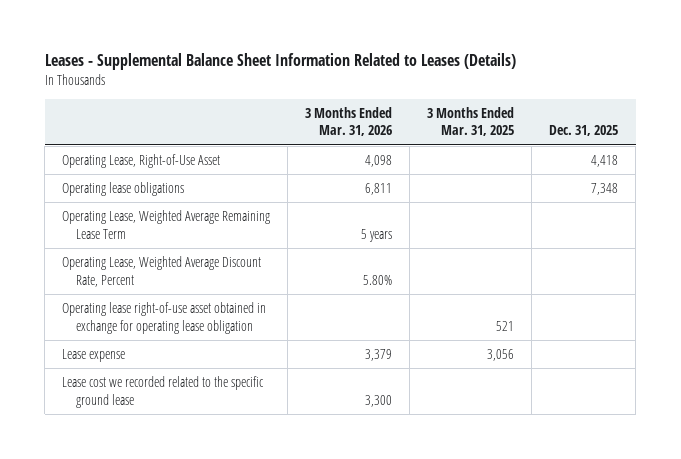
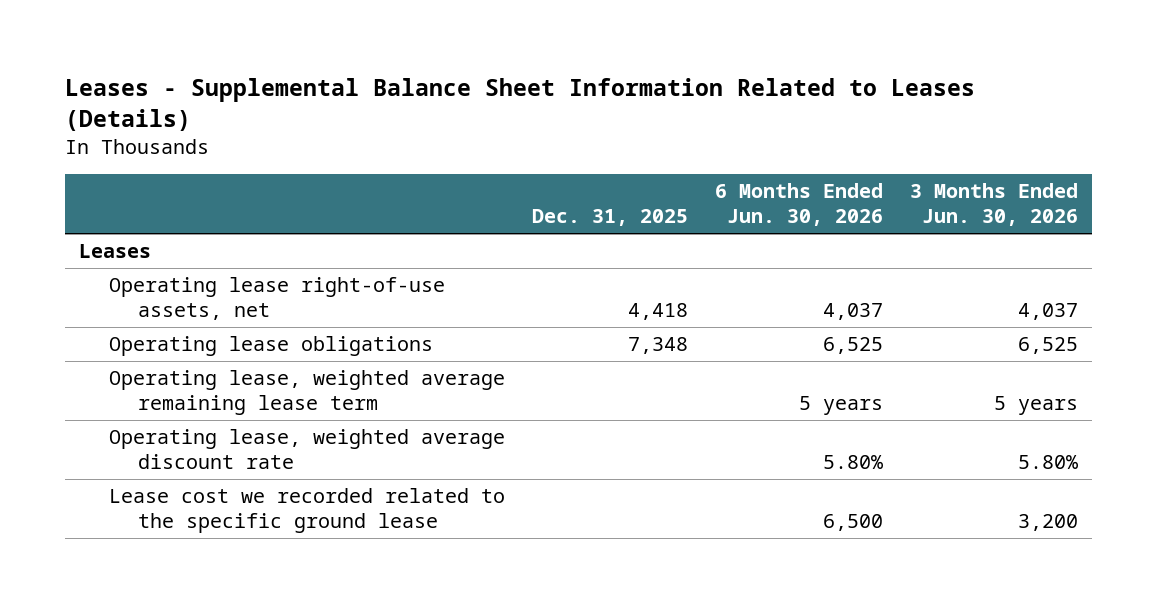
[305,106,393,137] 3 Months Ended Mar. 31, 2026 -> none
[427,106,515,137] 3 Months Ended Mar. 31, 2025 -> none
none -> [715,183,884,227] 6 Months Ended Jun. 30, 2026
none -> [910,183,1079,227] 3 Months Ended Jun. 30, 2026
none -> [79,244,152,259] Leases
[62,154,221,169] Operating Lease, Right-of-Use Asset -> [108,277,445,321] Operating lease right-of-use assets, net
[62,302,267,334] Operating lease right-of-use asset obtained in exchange for operating lease obligation -> none
[62,349,126,363] Lease expense -> none
[62,210,271,239] Operating Lease, Weighted Average Remaining Lease Term -> [108,370,505,416] Operating lease, weighted average remaining lease term
[62,256,262,287] Operating Lease, Weighted Average Discount Rate, Percent -> [108,429,505,470] Operating lease, weighted average discount rate

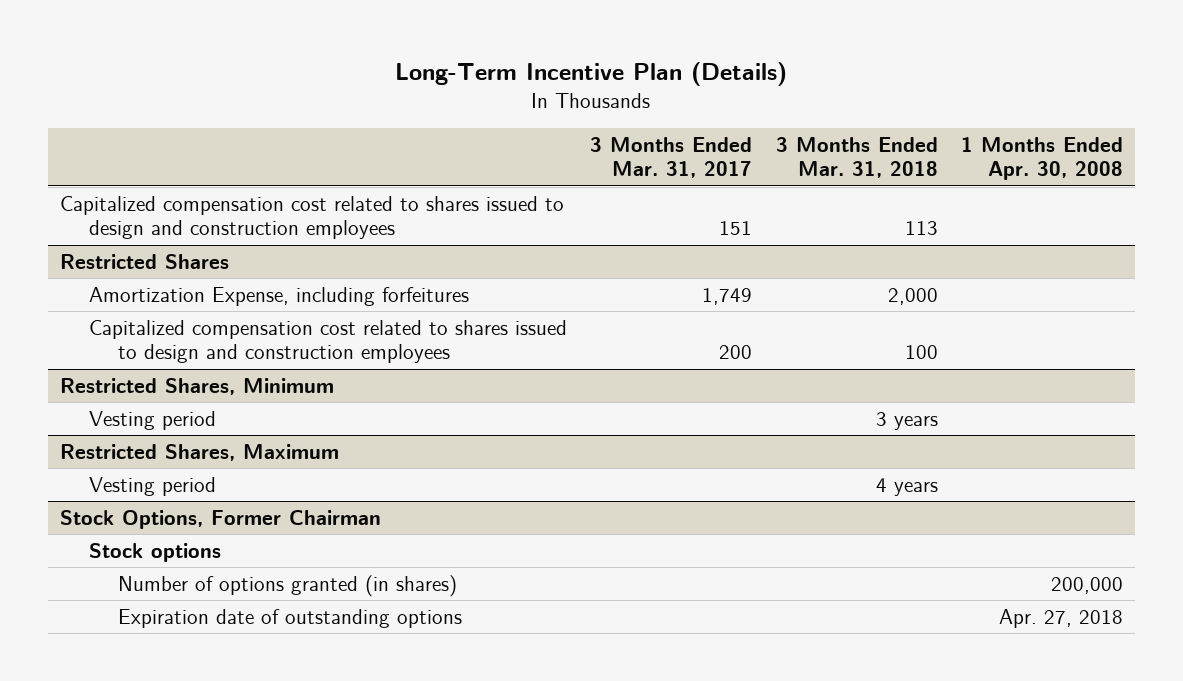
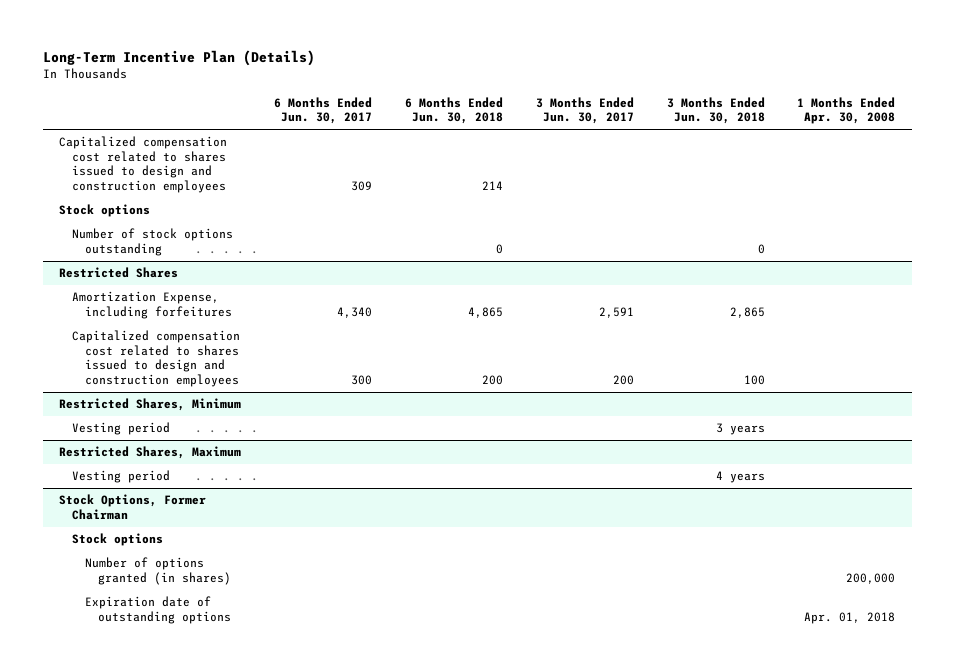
[590,136,753,179] 3 Months Ended Mar. 31, 2017 -> none
[775,136,938,179] 3 Months Ended Mar. 31, 2018 -> none
none -> [274,96,373,125] 6 Months Ended Jun. 30, 2017
none -> [404,96,503,125] 6 Months Ended Jun. 30, 2018
none -> [535,96,634,125] 3 Months Ended Jun. 30, 2017
none -> [666,96,765,125] 3 Months Ended Jun. 30, 2018
none -> [59,204,151,218] Stock options
none -> [71,228,233,256] Number of stock options outstanding
[999,608,1124,628] Apr. 27, 2018 -> [804,611,896,624] Apr. 01, 2018

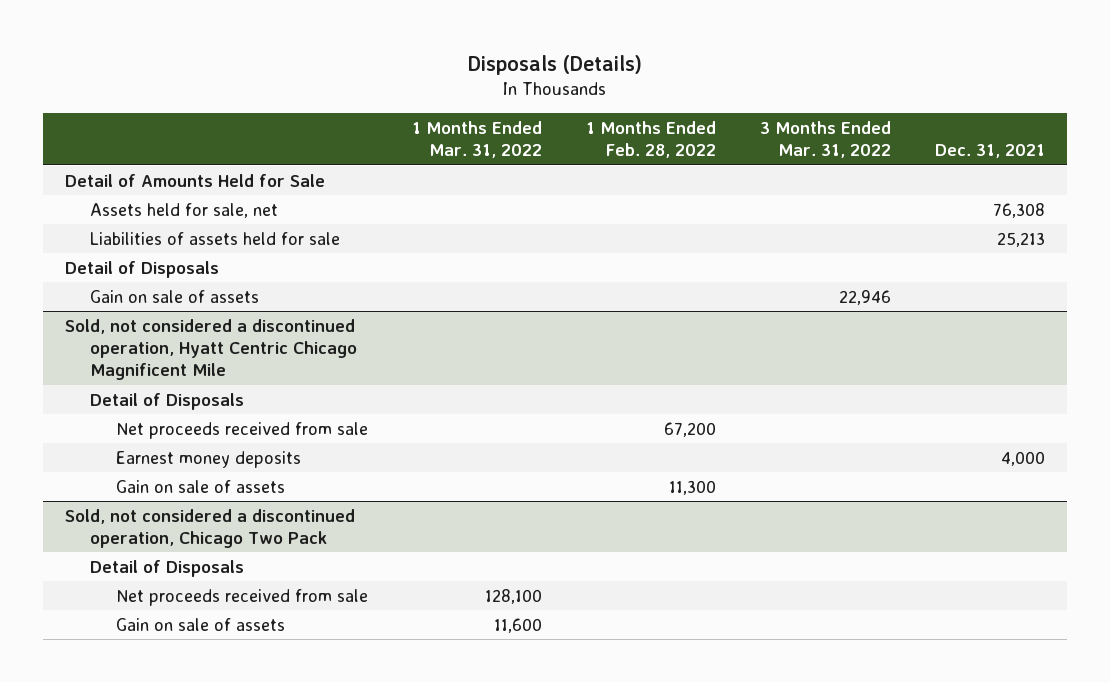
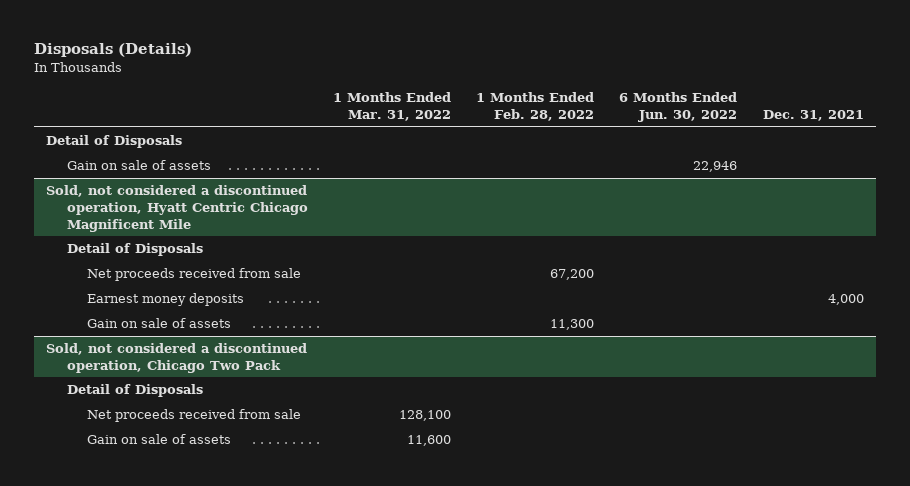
[759,121,891,159] 3 Months Ended Mar. 31, 2022 -> none
none -> [619,92,738,123] 6 Months Ended Jun. 30, 2022
[64,173,325,187] Detail of Amounts Held for Sale -> none
[90,202,279,218] Assets held for sale, net -> none
[90,231,341,245] Liabilities of assets held for sale -> none

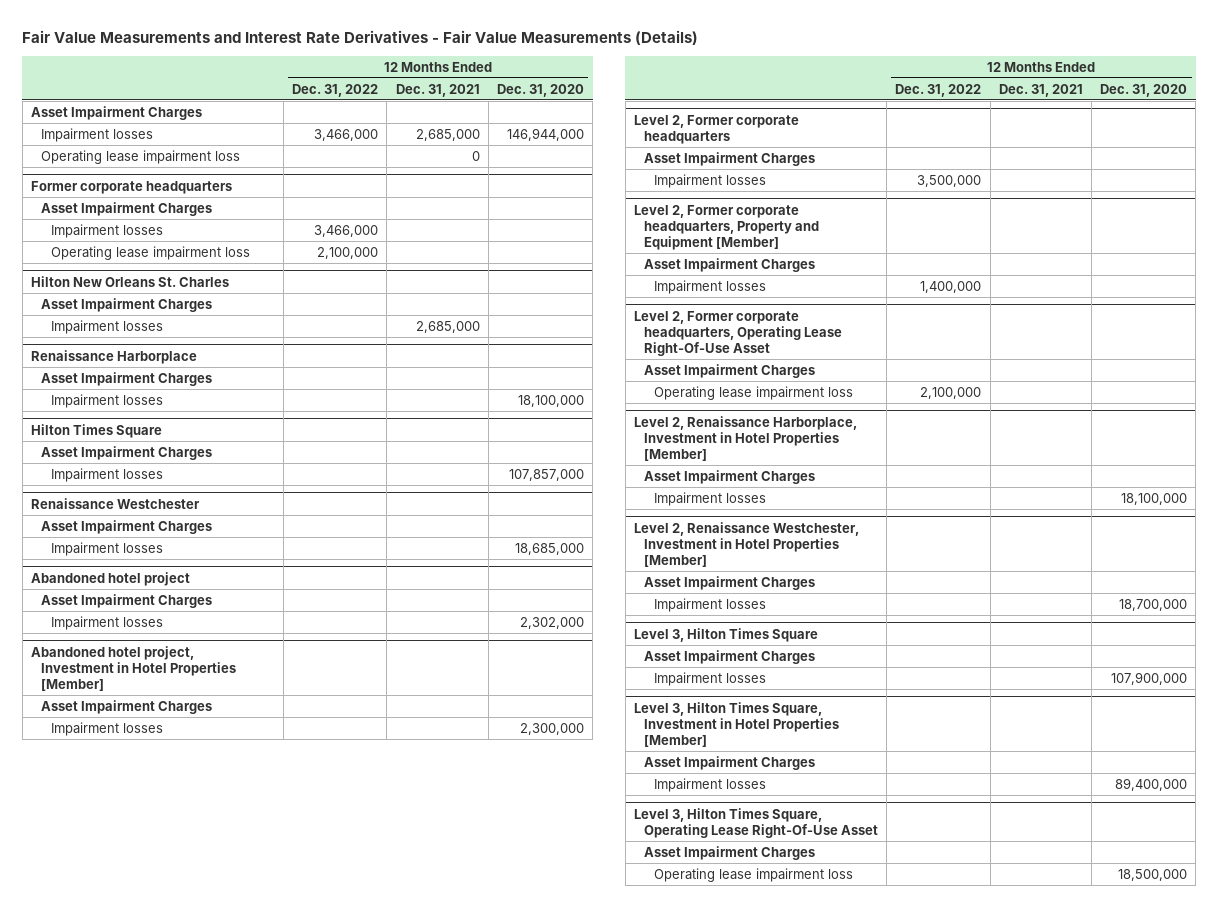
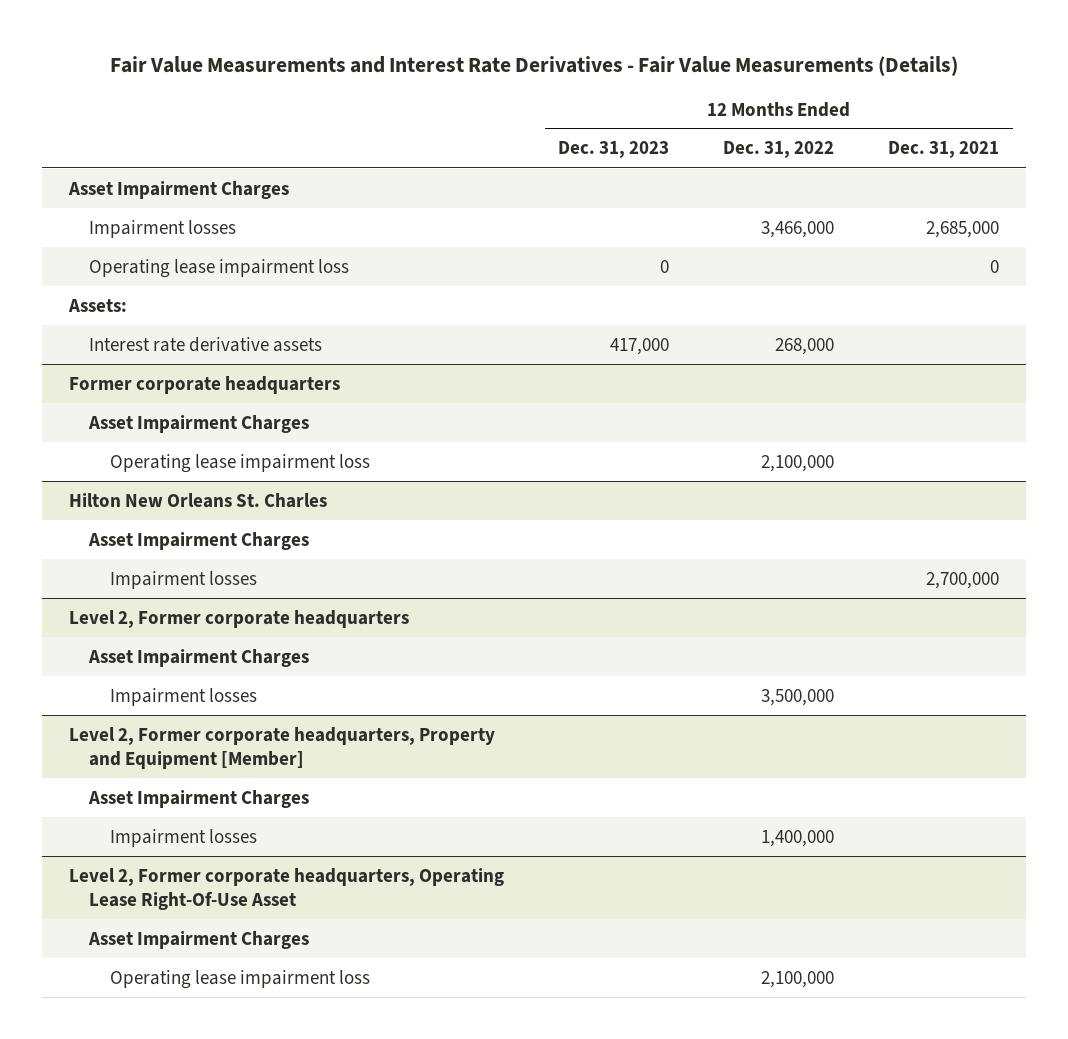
[497,83,585,97] Dec. 31, 2020 -> none
none -> [558,141,670,159] Dec. 31, 2023
none -> [68,298,128,312] Assets:
none -> [89,336,323,352] Interest rate derivative assets
[50,223,163,238] Impairment losses -> none
[31,349,198,364] Renaissance Harborplace -> none
[40,371,212,386] Asset Impairment Charges -> none
[50,393,163,408] Impairment losses -> none
[31,423,163,438] Hilton Times Square -> none
[40,445,212,460] Asset Impairment Charges -> none
[50,467,163,482] Impairment losses -> none
[31,497,201,509] Renaissance Westchester -> none
[40,519,212,534] Asset Impairment Charges -> none
[50,541,163,556] Impairment losses -> none
[31,571,191,586] Abandoned hotel project -> none
[40,593,212,608] Asset Impairment Charges -> none
[50,615,163,630] Impairment losses -> none
[31,645,236,691] Abandoned hotel project, Investment in Hotel Properties [Member] -> none
[40,699,212,714] Asset Impairment Charges -> none
[50,721,163,736] Impairment losses -> none
[415,320,480,333] 2,685,000 -> [926,571,1000,589] 2,700,000
[634,415,858,461] Level 2, Renaissance Harborplace, Investment in Hotel Properties [Member] -> none
[643,469,815,484] Asset Impairment Charges -> none
[653,491,766,506] Impairment losses -> none
[634,521,860,567] Level 2, Renaissance Westchester, Investment in Hotel Properties [Member] -> none
[643,575,815,590] Asset Impairment Charges -> none
[653,597,766,612] Impairment losses -> none
[634,627,819,642] Level 3, Hilton Times Square -> none
[643,649,815,664] Asset Impairment Charges -> none
[653,671,766,686] Impairment losses -> none
[634,701,839,747] Level 3, Hilton Times Square, Investment in Hotel Properties [Member] -> none
[643,755,815,770] Asset Impairment Charges -> none
[653,777,766,792] Impairment losses -> none
[634,807,878,838] Level 3, Hilton Times Square, Operating Lease Right-Of-Use Asset -> none
[643,845,815,860] Asset Impairment Charges -> none
[653,867,853,882] Operating lease impairment loss -> none

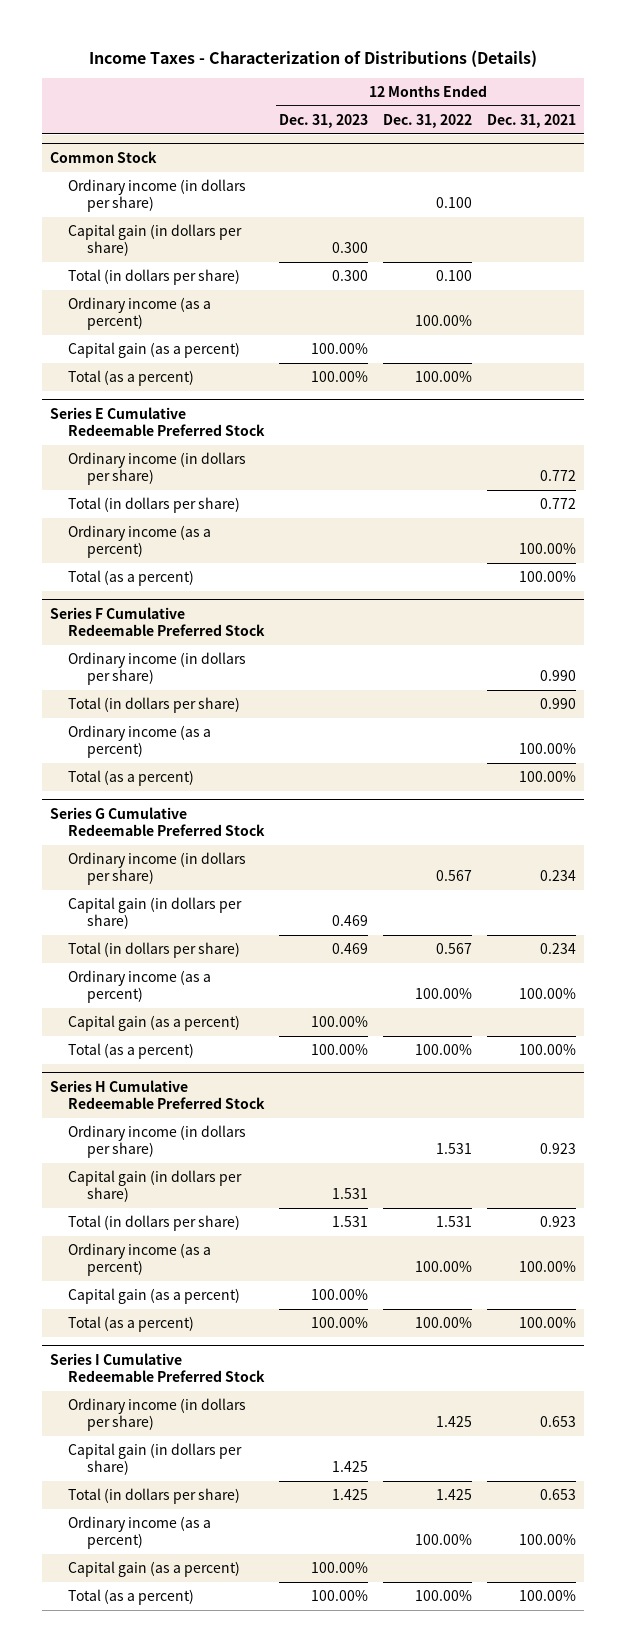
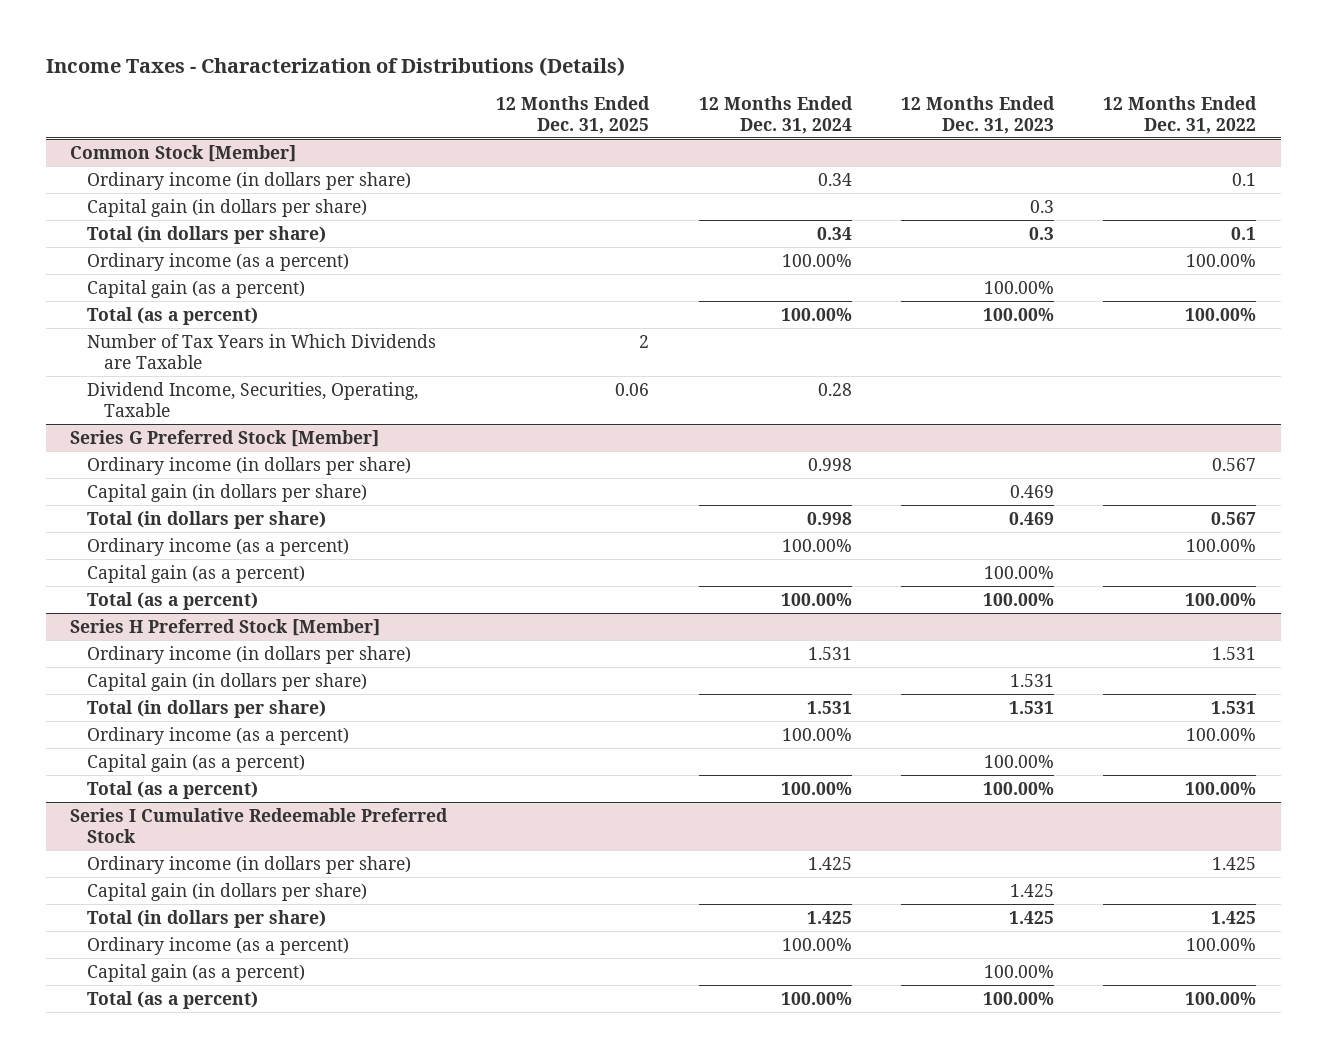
[487,113,577,128] Dec. 31, 2021 -> none
none -> [496,95,651,134] 12 Months Ended Dec. 31, 2025
none -> [698,95,853,134] 12 Months Ended Dec. 31, 2024
[49,150,157,163] Common Stock -> [70,144,297,162] Common Stock [Member]
[436,197,473,209] 0.100 -> [1231,172,1256,186] 0.1
[332,242,369,254] 0.300 -> [1029,199,1054,213] 0.3
[332,270,369,282] 0.300 -> [1028,226,1054,240] 0.3
[436,270,473,282] 0.100 -> [1230,226,1256,240] 0.1
[49,406,266,437] Series E Cumulative Redeemable Preferred Stock -> none
[68,452,247,486] Ordinary income (in dollars per share) -> none
[68,497,241,514] Total (in dollars per share) -> none
[68,525,212,559] Ordinary income (as a percent) -> none
[68,570,195,587] Total (as a percent) -> none
[49,606,266,637] Series F Cumulative Redeemable Preferred Stock -> none
[68,652,247,686] Ordinary income (in dollars per share) -> none
[68,697,241,714] Total (in dollars per share) -> none
[68,725,212,759] Ordinary income (as a percent) -> none
[68,770,195,787] Total (as a percent) -> none
none -> [86,333,436,369] Number of Tax Years in Which Dividends are Taxable
none -> [86,381,418,417] Dividend Income, Securities, Operating, Taxable
[49,806,266,837] Series G Cumulative Redeemable Preferred Stock -> [70,429,380,447] Series G Preferred Stock [Member]
[49,1079,266,1110] Series H Cumulative Redeemable Preferred Stock -> [70,618,381,636] Series H Preferred Stock [Member]

